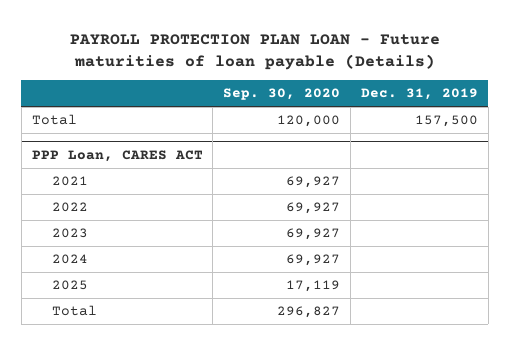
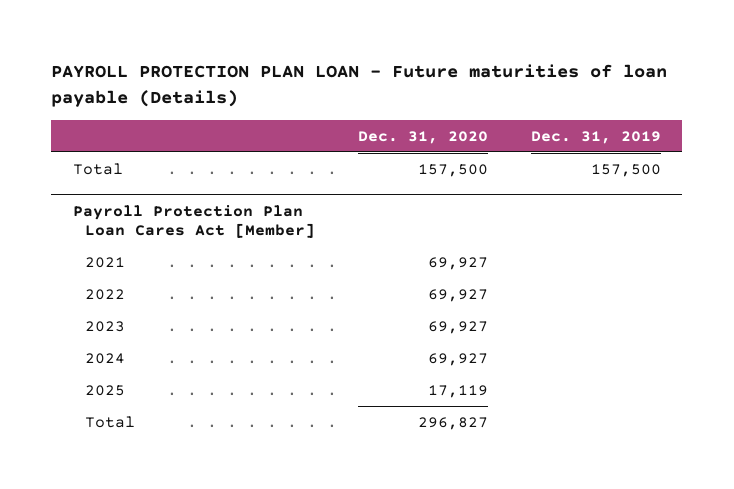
[223,88,341,101] Sep. 30, 2020 -> none
none -> [358,130,489,144] Dec. 31, 2020
[31,149,203,162] PPP Loan, CARES ACT -> [72,204,316,239] Payroll Protection Plan Loan Cares Act [Member]

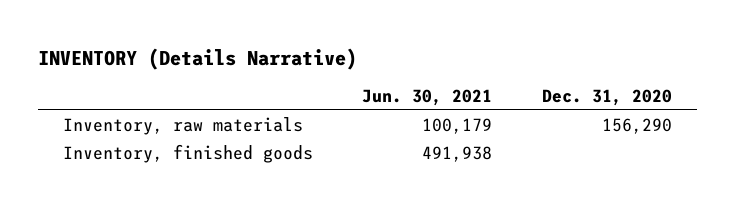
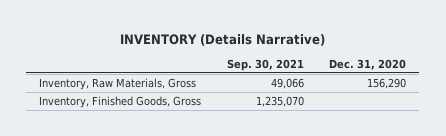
[362,89,493,107] Jun. 30, 2021 -> none
none -> [226,58,304,71] Sep. 30, 2021
[62,116,303,135] Inventory, raw materials -> [39,78,197,91] Inventory, Raw Materials, Gross
[62,143,313,163] Inventory, finished goods -> [39,96,202,109] Inventory, Finished Goods, Gross

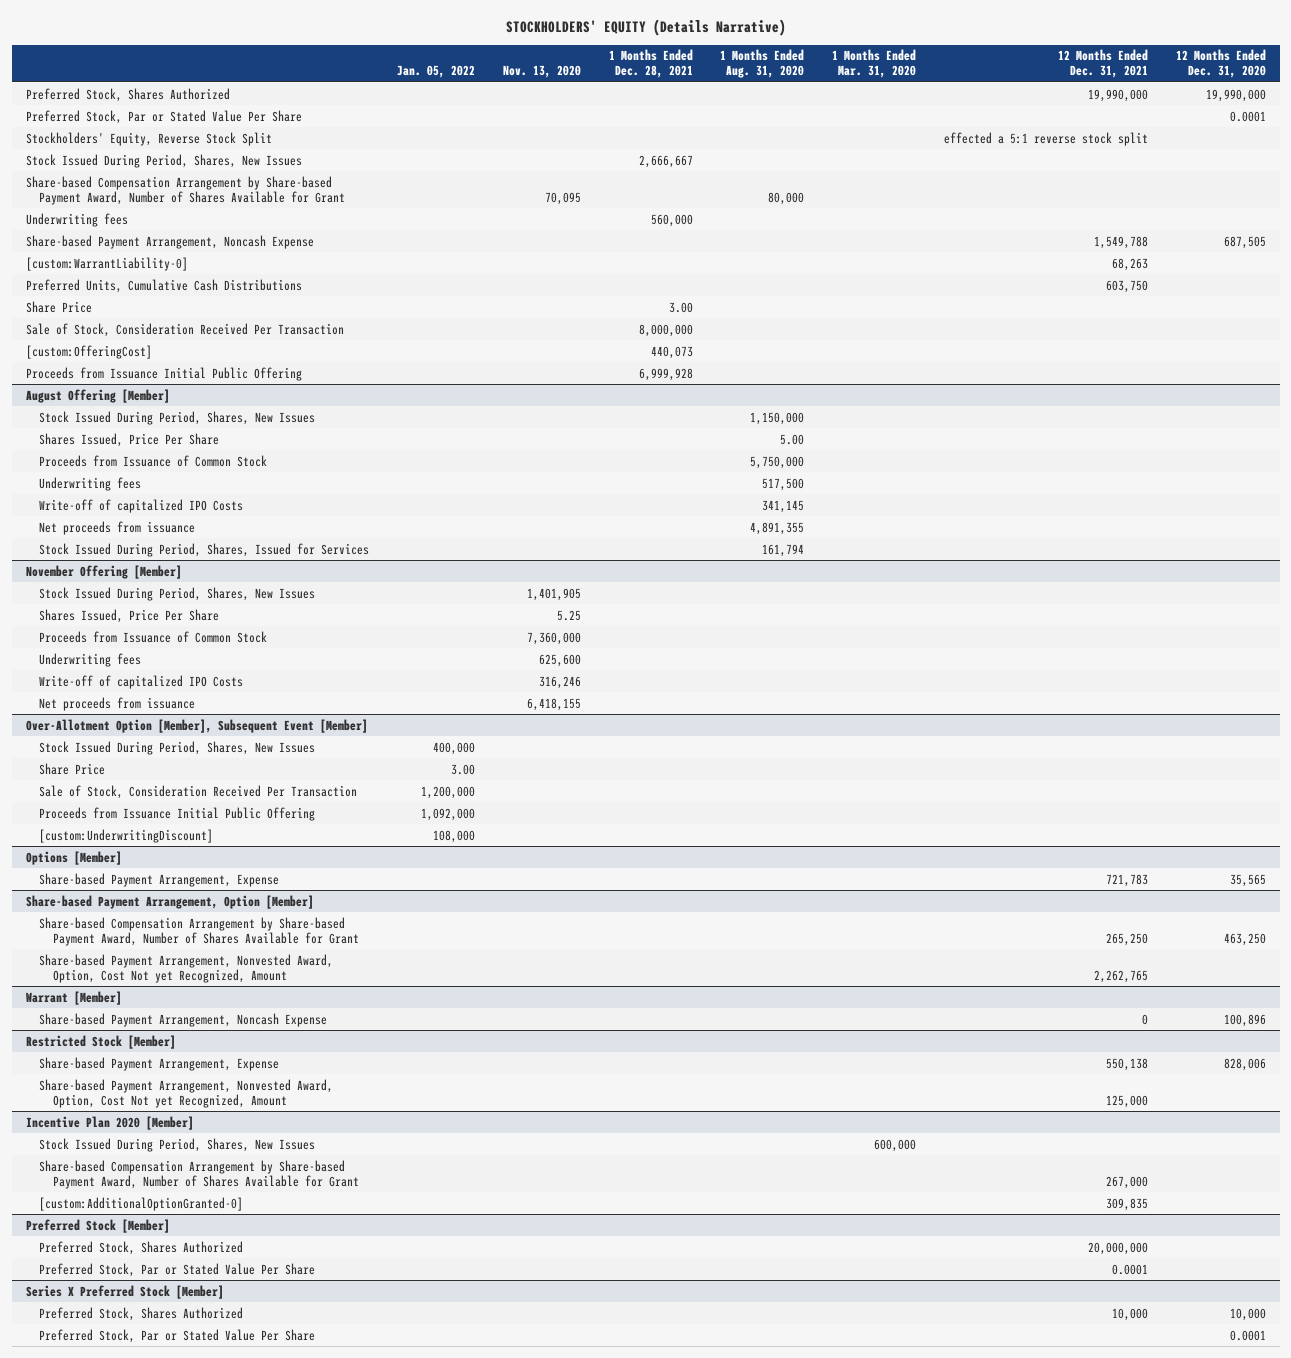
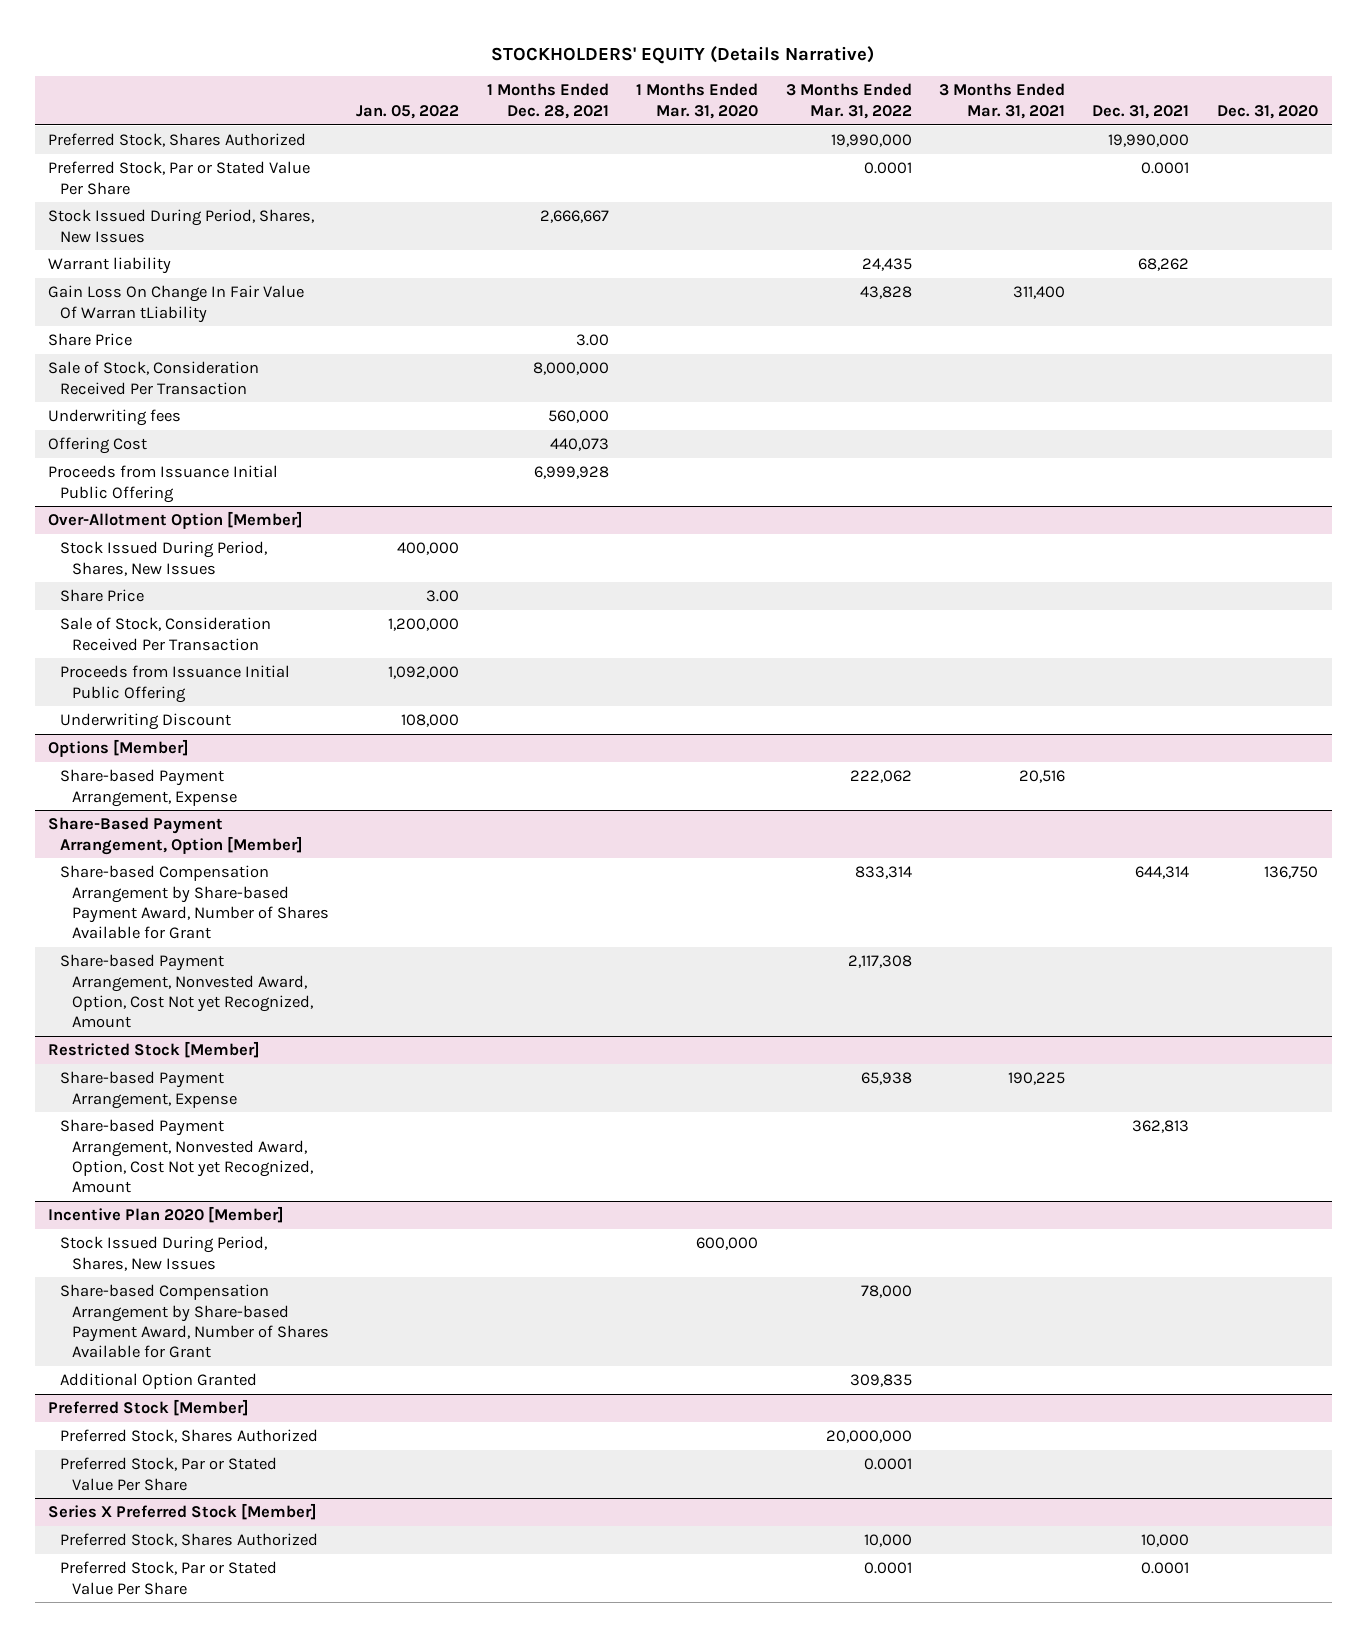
[502,65,581,79] Nov. 13, 2020 -> none
[720,49,805,79] 1 Months Ended Aug. 31, 2020 -> none
[1058,49,1149,79] 12 Months Ended Dec. 31, 2021 -> none
[1175,49,1266,79] 12 Months Ended Dec. 31, 2020 -> none
none -> [785,83,912,119] 3 Months Ended Mar. 31, 2022
none -> [938,83,1065,119] 3 Months Ended Mar. 31, 2021
none -> [1092,104,1190,119] Dec. 31, 2021
none -> [1216,104,1318,119] Dec. 31, 2020
[25,131,272,146] Stockholders' Equity, Reverse Stock Split -> none
[25,175,346,205] Share-based Compensation Arrangement by Share-based Payment Award, Number of Shares Available for Grant -> none
[25,234,314,249] Share-based Payment Arrangement, Noncash Expense -> none
[25,278,302,293] Preferred Units, Cumulative Cash Distributions -> none
[25,256,188,271] [custom:WarrantLiability-0] -> [48,257,172,275] Warrant liability
none -> [48,285,305,323] Gain Loss On Change In Fair Value Of Warran tLiability
[25,212,128,227] Underwriting fees -> [48,409,182,427] Underwriting fees
[25,344,152,359] [custom:OfferingCost] -> [48,437,148,455] Offering Cost
[25,388,170,403] August Offering [Member] -> none
[39,410,316,425] Stock Issued During Period, Shares, New Issues -> none
[39,432,220,447] Shares Issued, Price Per Share -> none
[39,454,268,467] Proceeds from Issuance of Common Stock -> none
[39,476,142,491] Underwriting fees -> none
[39,498,244,513] Write-off of capitalized IPO Costs -> none
[39,520,196,535] Net proceeds from issuance -> none
[39,542,370,557] Stock Issued During Period, Shares, Issued for Services -> none
[25,564,182,579] November Offering [Member] -> none
[39,586,316,601] Stock Issued During Period, Shares, New Issues -> none
[39,608,220,623] Shares Issued, Price Per Share -> none
[39,630,268,643] Proceeds from Issuance of Common Stock -> none
[39,652,142,667] Underwriting fees -> none
[39,674,244,689] Write-off of capitalized IPO Costs -> none
[39,696,196,711] Net proceeds from issuance -> none
[25,718,368,733] Over-Allotment Option [Member], Subsequent Event [Member] -> [48,511,304,530] Over-Allotment Option [Member]
[39,828,214,843] [custom:UnderwritingDiscount] -> [60,713,232,731] Underwriting Discount
[25,894,314,909] Share-based Payment Arrangement, Option [Member] -> [48,817,304,855] Share-Based Payment Arrangement, Option [Member]
[25,990,122,1005] Warrant [Member] -> none
[39,1012,328,1027] Share-based Payment Arrangement, Noncash Expense -> none
[39,1196,244,1211] [custom:AdditionalOptionGranted-0] -> [60,1373,258,1390] Additional Option Granted

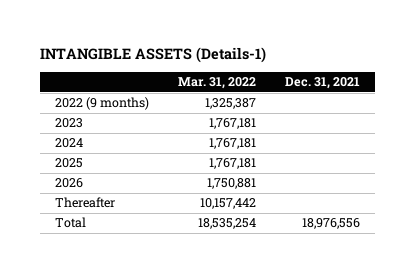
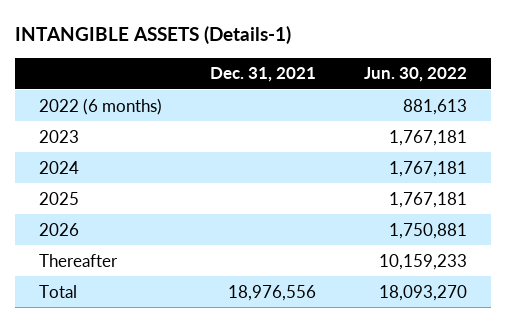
[177,77,256,90] Mar. 31, 2022 -> none
none -> [364,67,468,83] Jun. 30, 2022
[54,97,149,111] 2022 (9 months) -> [39,97,163,115] 2022 (6 months)

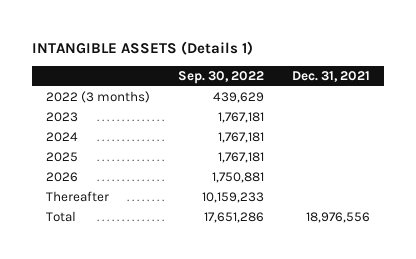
[15,26,292,45] INTANGIBLE ASSETS (Details-1) -> [32,40,254,55] INTANGIBLE ASSETS (Details 1)
[364,67,468,83] Jun. 30, 2022 -> none
none -> [178,71,265,85] Sep. 30, 2022
[39,97,163,115] 2022 (6 months) -> [46,90,151,103] 2022 (3 months)

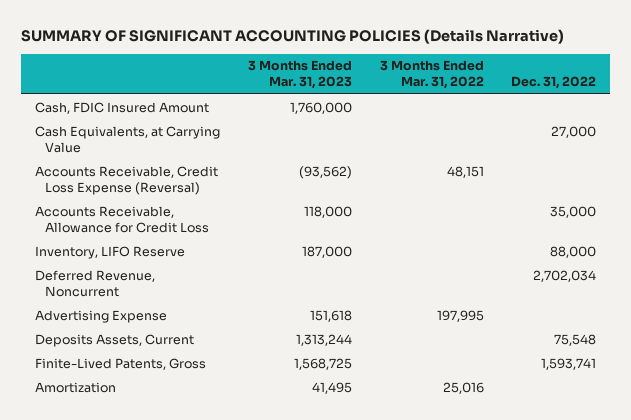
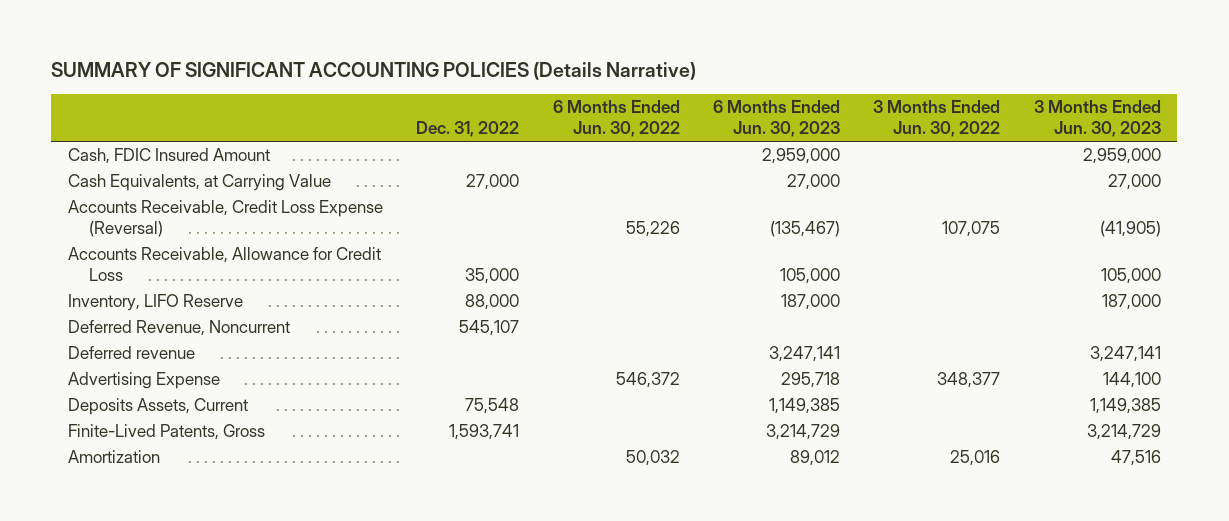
[247,60,352,90] 3 Months Ended Mar. 31, 2023 -> none
[379,60,484,90] 3 Months Ended Mar. 31, 2022 -> none
none -> [552,100,680,138] 6 Months Ended Jun. 30, 2022
none -> [712,100,840,138] 6 Months Ended Jun. 30, 2023
none -> [873,100,1001,138] 3 Months Ended Jun. 30, 2022
none -> [1033,100,1161,138] 3 Months Ended Jun. 30, 2023
[533,269,597,282] 2,702,034 -> [459,319,520,336] 545,107
none -> [68,345,196,359] Deferred revenue

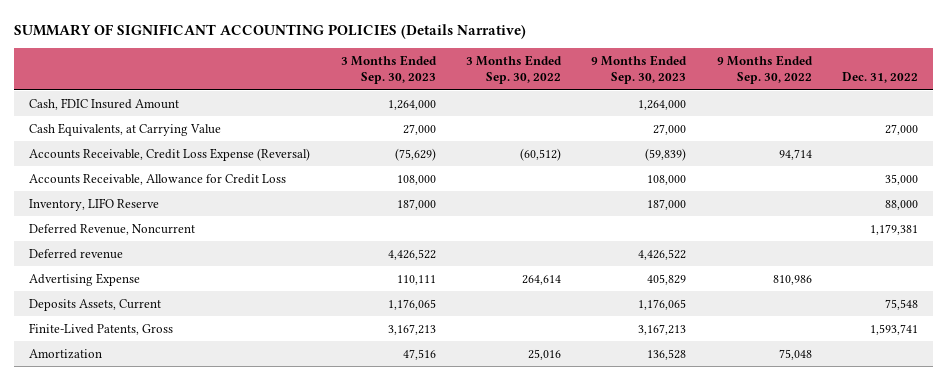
[552,100,680,138] 6 Months Ended Jun. 30, 2022 -> none
[712,100,840,138] 6 Months Ended Jun. 30, 2023 -> none
[873,100,1001,138] 3 Months Ended Jun. 30, 2022 -> none
[1033,100,1161,138] 3 Months Ended Jun. 30, 2023 -> none
none -> [340,54,437,85] 3 Months Ended Sep. 30, 2023
none -> [466,54,563,85] 3 Months Ended Sep. 30, 2022
none -> [591,54,688,85] 9 Months Ended Sep. 30, 2023
none -> [716,54,813,85] 9 Months Ended Sep. 30, 2022
[459,319,520,336] 545,107 -> [870,223,919,235] 1,179,381

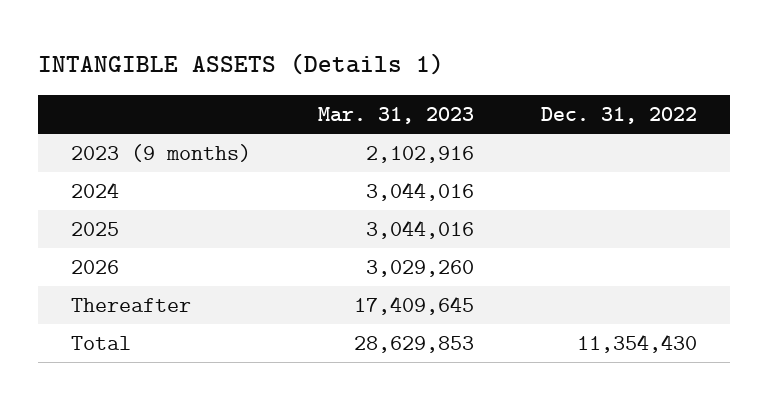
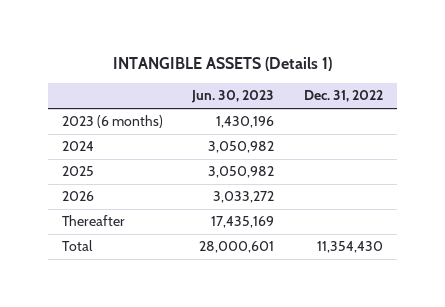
[318,106,475,124] Mar. 31, 2023 -> none
none -> [191,90,275,104] Jun. 30, 2023
[71,143,252,162] 2023 (9 months) -> [62,115,164,129] 2023 (6 months)

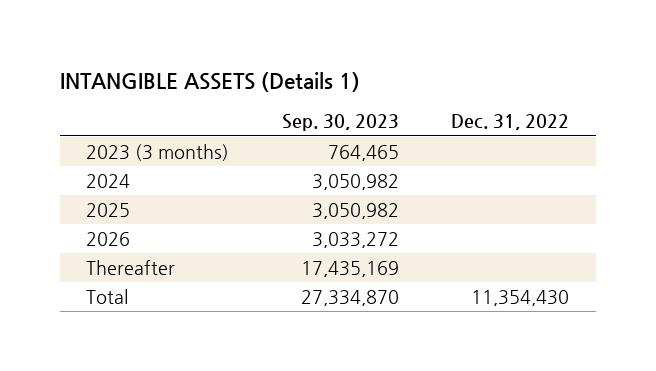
[191,90,275,104] Jun. 30, 2023 -> none
none -> [281,114,399,132] Sep. 30, 2023
[62,115,164,129] 2023 (6 months) -> [86,144,230,162] 2023 (3 months)

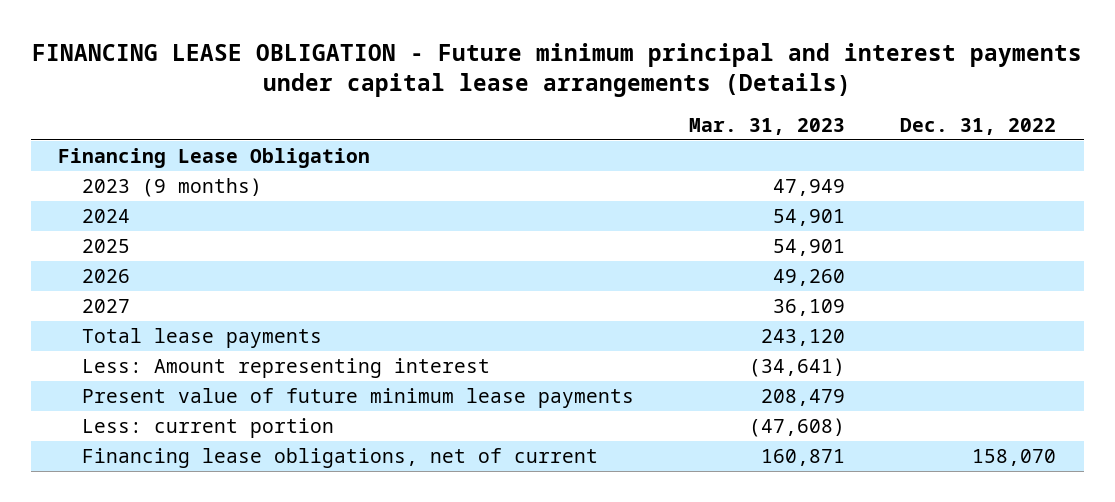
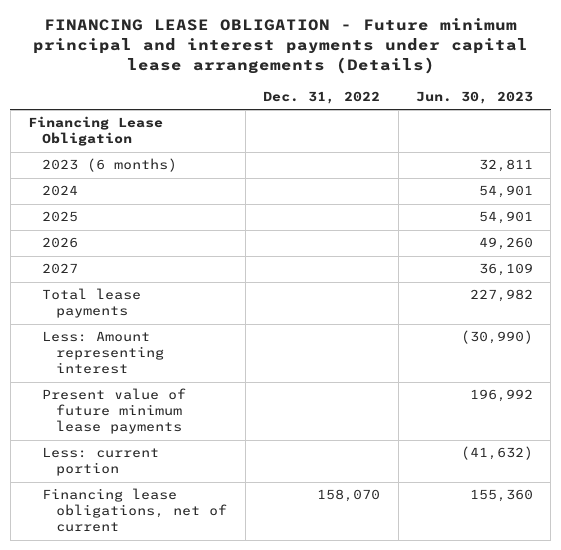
[689,117,846,135] Mar. 31, 2023 -> none
none -> [415,90,533,104] Jun. 30, 2023
[82,177,263,197] 2023 (9 months) -> [42,158,178,173] 2023 (6 months)

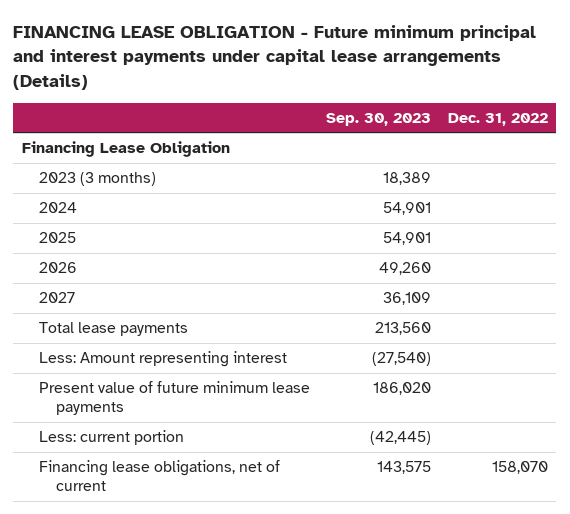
[415,90,533,104] Jun. 30, 2023 -> none
none -> [326,112,432,126] Sep. 30, 2023
[42,158,178,173] 2023 (6 months) -> [38,172,156,187] 2023 (3 months)

